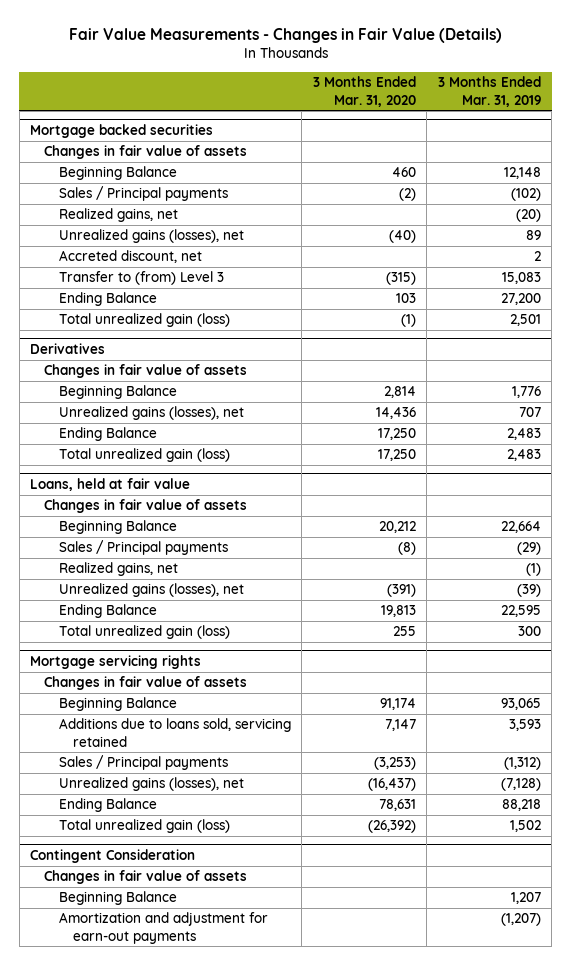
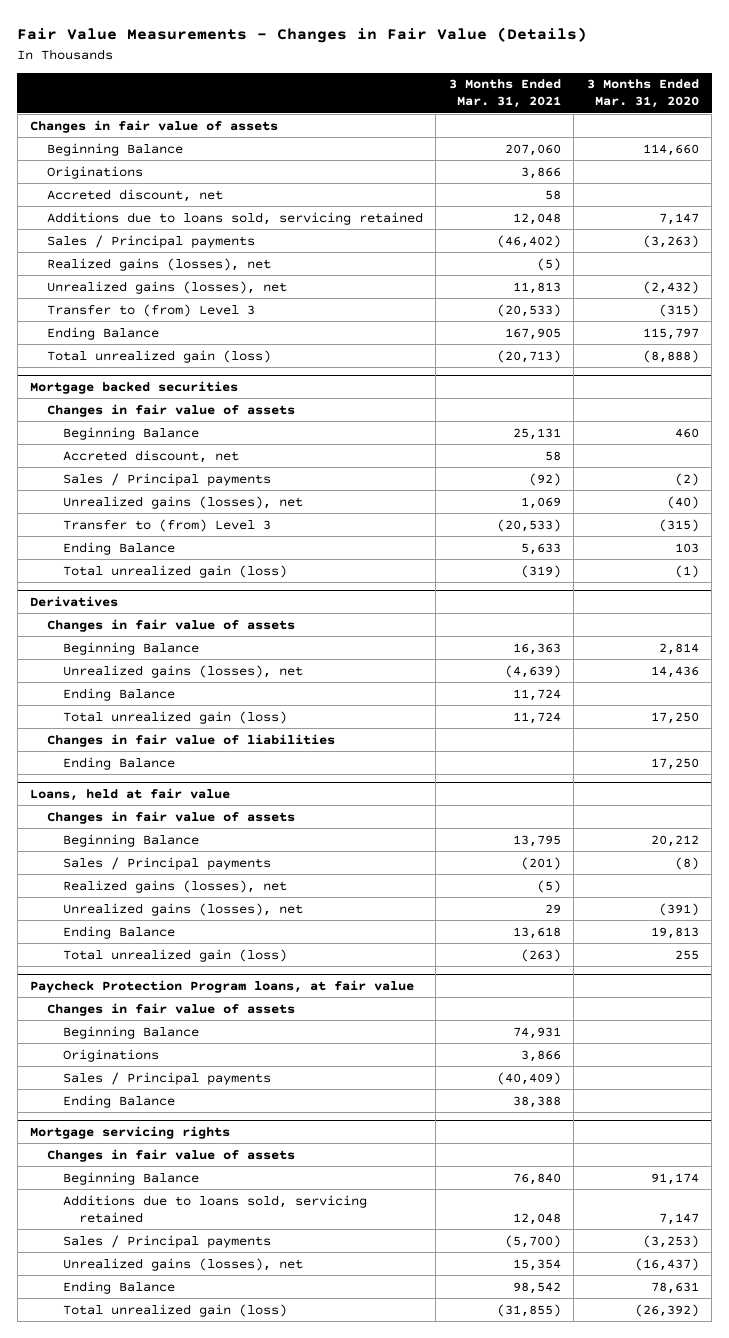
[437,76,541,107] 3 Months Ended Mar. 31, 2019 -> none
none -> [448,79,561,109] 3 Months Ended Mar. 31, 2021
none -> [30,119,279,133] Changes in fair value of assets
none -> [46,142,183,156] Beginning Balance
none -> [46,165,143,179] Originations
none -> [46,188,223,202] Accreted discount, net
none -> [46,211,423,225] Additions due to loans sold, servicing retained
none -> [46,234,255,248] Sales / Principal payments
none -> [46,257,271,271] Realized gains (losses), net
none -> [46,280,287,294] Unrealized gains (losses), net
none -> [46,303,255,317] Transfer to (from) Level 3
none -> [46,326,159,340] Ending Balance
none -> [46,349,271,363] Total unrealized gain (loss)
[58,250,202,264] Accreted discount, net -> [62,449,239,463] Accreted discount, net
[58,208,178,223] Realized gains, net -> none
none -> [62,687,175,701] Ending Balance
none -> [46,733,335,747] Changes in fair value of liabilities
[58,427,157,442] Ending Balance -> [62,756,175,770] Ending Balance
[58,562,178,577] Realized gains, net -> [62,879,287,893] Realized gains (losses), net
none -> [30,980,415,994] Paycheck Protection Program loans, at fair value
none -> [46,1002,295,1016] Changes in fair value of assets
none -> [62,1025,199,1039] Beginning Balance
none -> [62,1048,159,1062] Originations
none -> [62,1071,271,1085] Sales / Principal payments
none -> [62,1094,175,1108] Ending Balance
[30,848,196,863] Contingent Consideration -> none
[44,870,248,885] Changes in fair value of assets -> none
[58,891,177,906] Beginning Balance -> none
[58,912,268,944] Amortization and adjustment for earn-out payments -> none

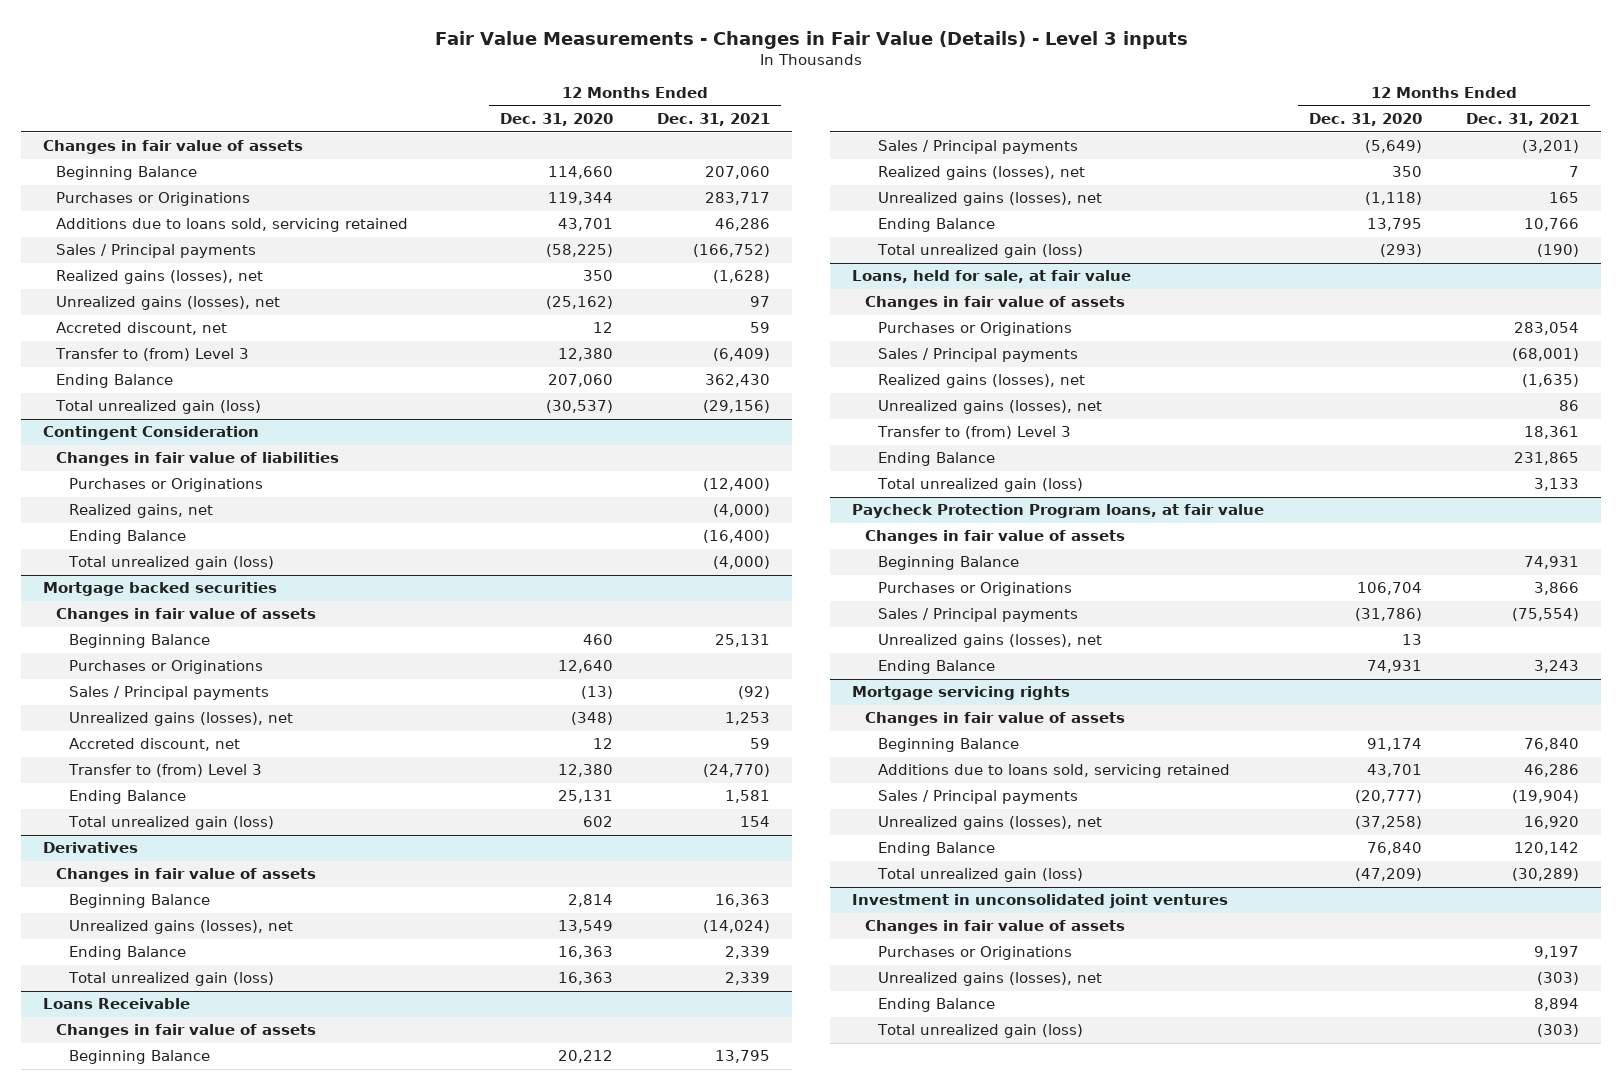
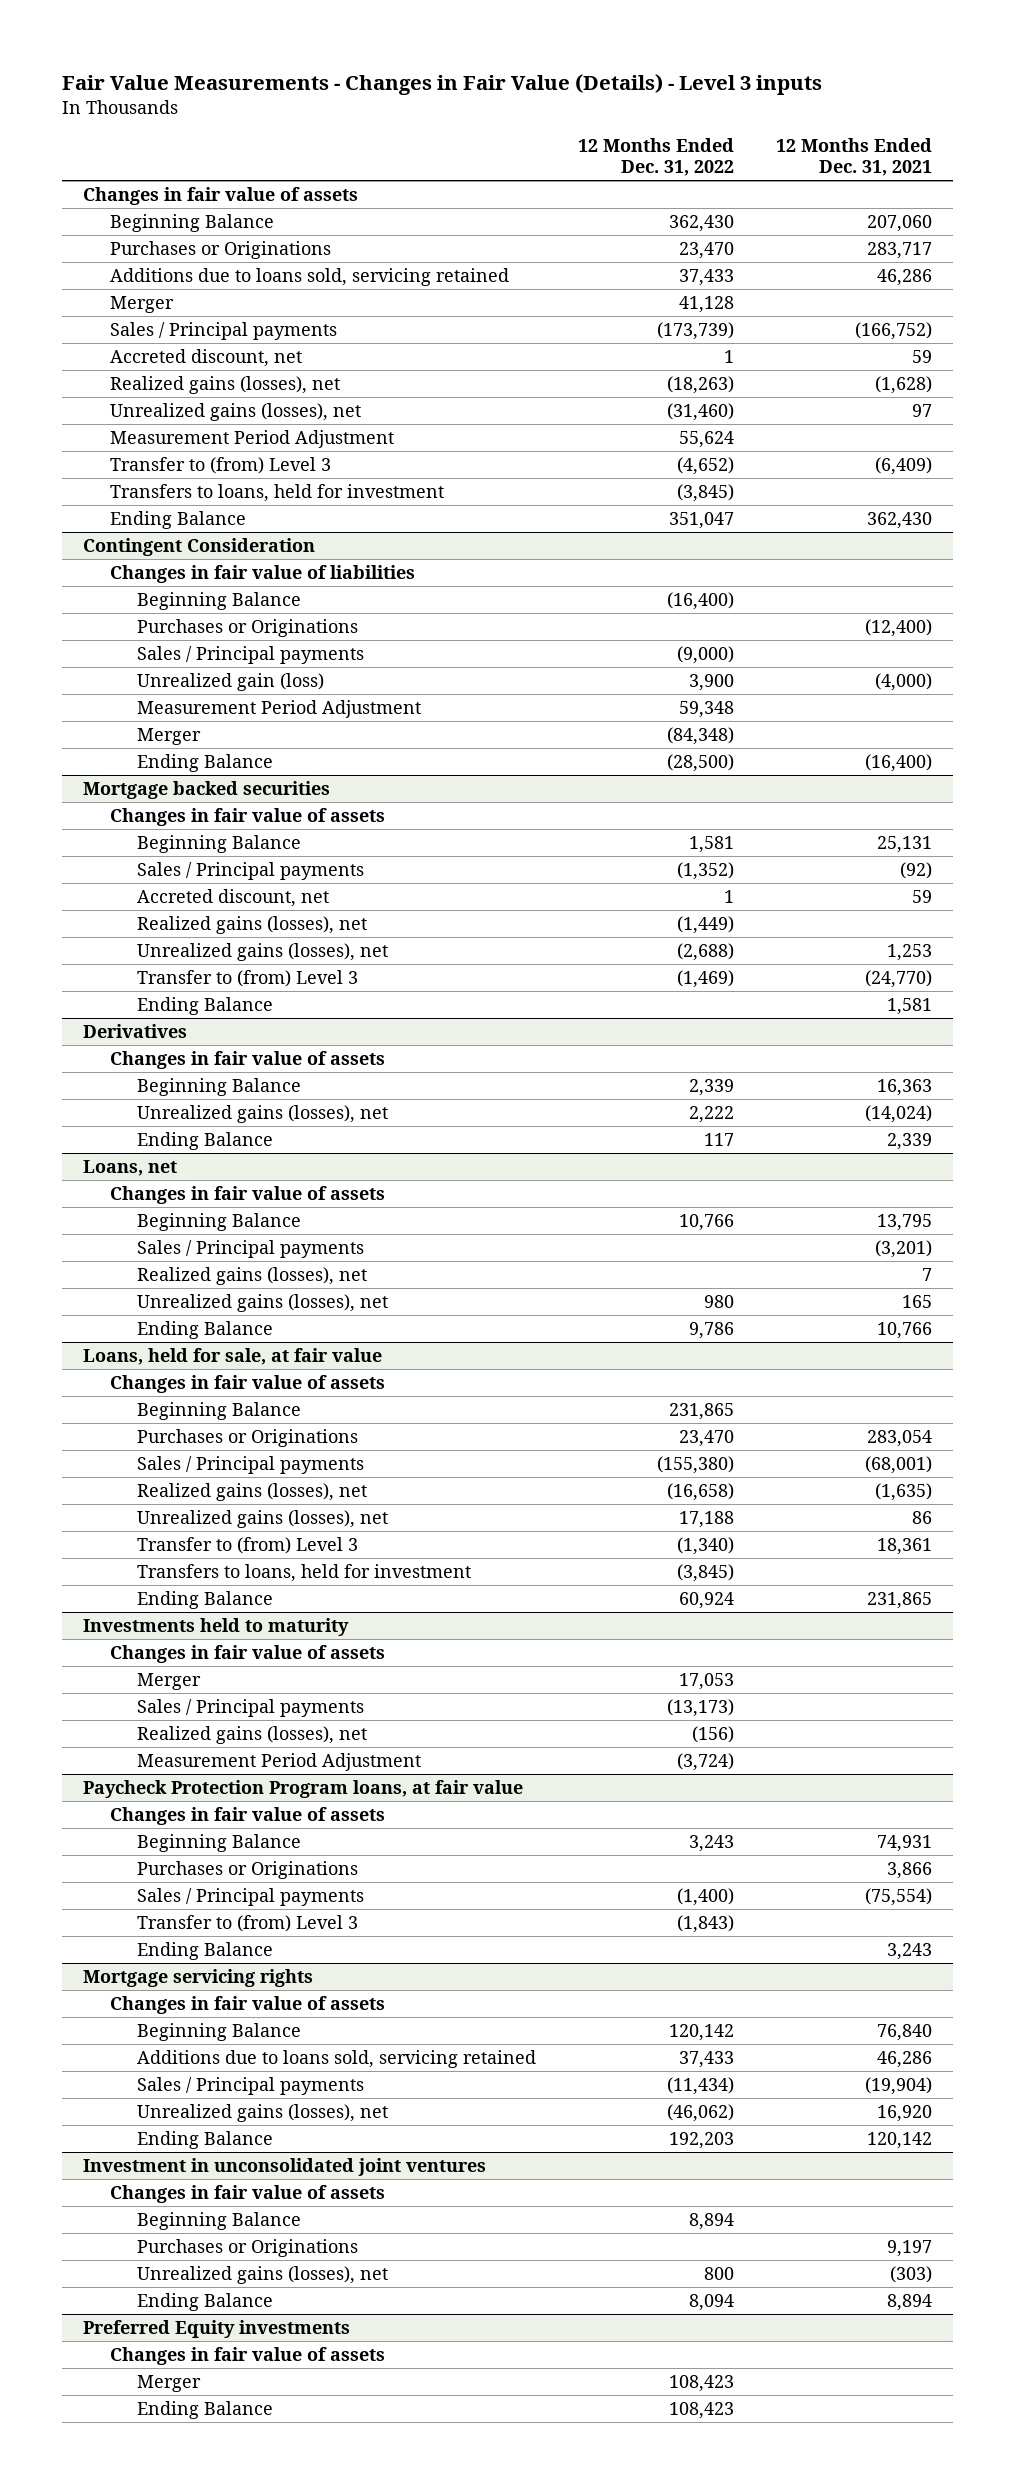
[499,113,613,127] Dec. 31, 2020 -> none
none -> [578,138,735,177] 12 Months Ended Dec. 31, 2022
none -> [109,296,174,314] Merger
[56,322,228,336] Accreted discount, net -> [109,349,302,368] Accreted discount, net
none -> [109,430,394,449] Measurement Period Adjustment
none -> [109,484,444,503] Transfers to loans, held for investment
[55,400,262,415] Total unrealized gain (loss) -> none
none -> [137,592,302,611] Beginning Balance
[68,504,213,519] Realized gains, net -> none
none -> [137,646,365,665] Sales / Principal payments
none -> [137,673,325,692] Unrealized gain (loss)
none -> [137,700,422,719] Measurement Period Adjustment
none -> [137,728,202,746] Merger
[67,556,274,571] Total unrealized gain (loss) -> none
[68,660,263,675] Purchases or Originations -> none
none -> [137,916,368,935] Realized gains (losses), net
[68,712,293,727] Unrealized gains (losses), net -> [137,943,389,962] Unrealized gains (losses), net
[67,816,274,831] Total unrealized gain (loss) -> none
[67,972,274,987] Total unrealized gain (loss) -> none
[43,998,191,1010] Loans Receivable -> [82,1160,177,1177] Loans, net
[876,244,1083,259] Total unrealized gain (loss) -> none
none -> [137,1402,302,1421] Beginning Balance
none -> [137,1564,472,1583] Transfers to loans, held for investment
[876,478,1083,493] Total unrealized gain (loss) -> none
none -> [82,1618,349,1637] Investments held to maturity
none -> [109,1645,385,1664] Changes in fair value of assets
none -> [137,1673,202,1691] Merger
none -> [137,1699,365,1718] Sales / Principal payments
none -> [137,1726,368,1745] Realized gains (losses), net
none -> [137,1753,422,1772] Measurement Period Adjustment
[877,634,1102,649] Unrealized gains (losses), net -> none
none -> [137,1915,359,1933] Transfer to (from) Level 3
[876,868,1083,883] Total unrealized gain (loss) -> none
none -> [137,2212,302,2231] Beginning Balance
[876,1024,1083,1039] Total unrealized gain (loss) -> none
none -> [82,2320,350,2339] Preferred Equity investments
none -> [109,2347,385,2366] Changes in fair value of assets
none -> [137,2375,202,2393] Merger
none -> [137,2401,274,2420] Ending Balance

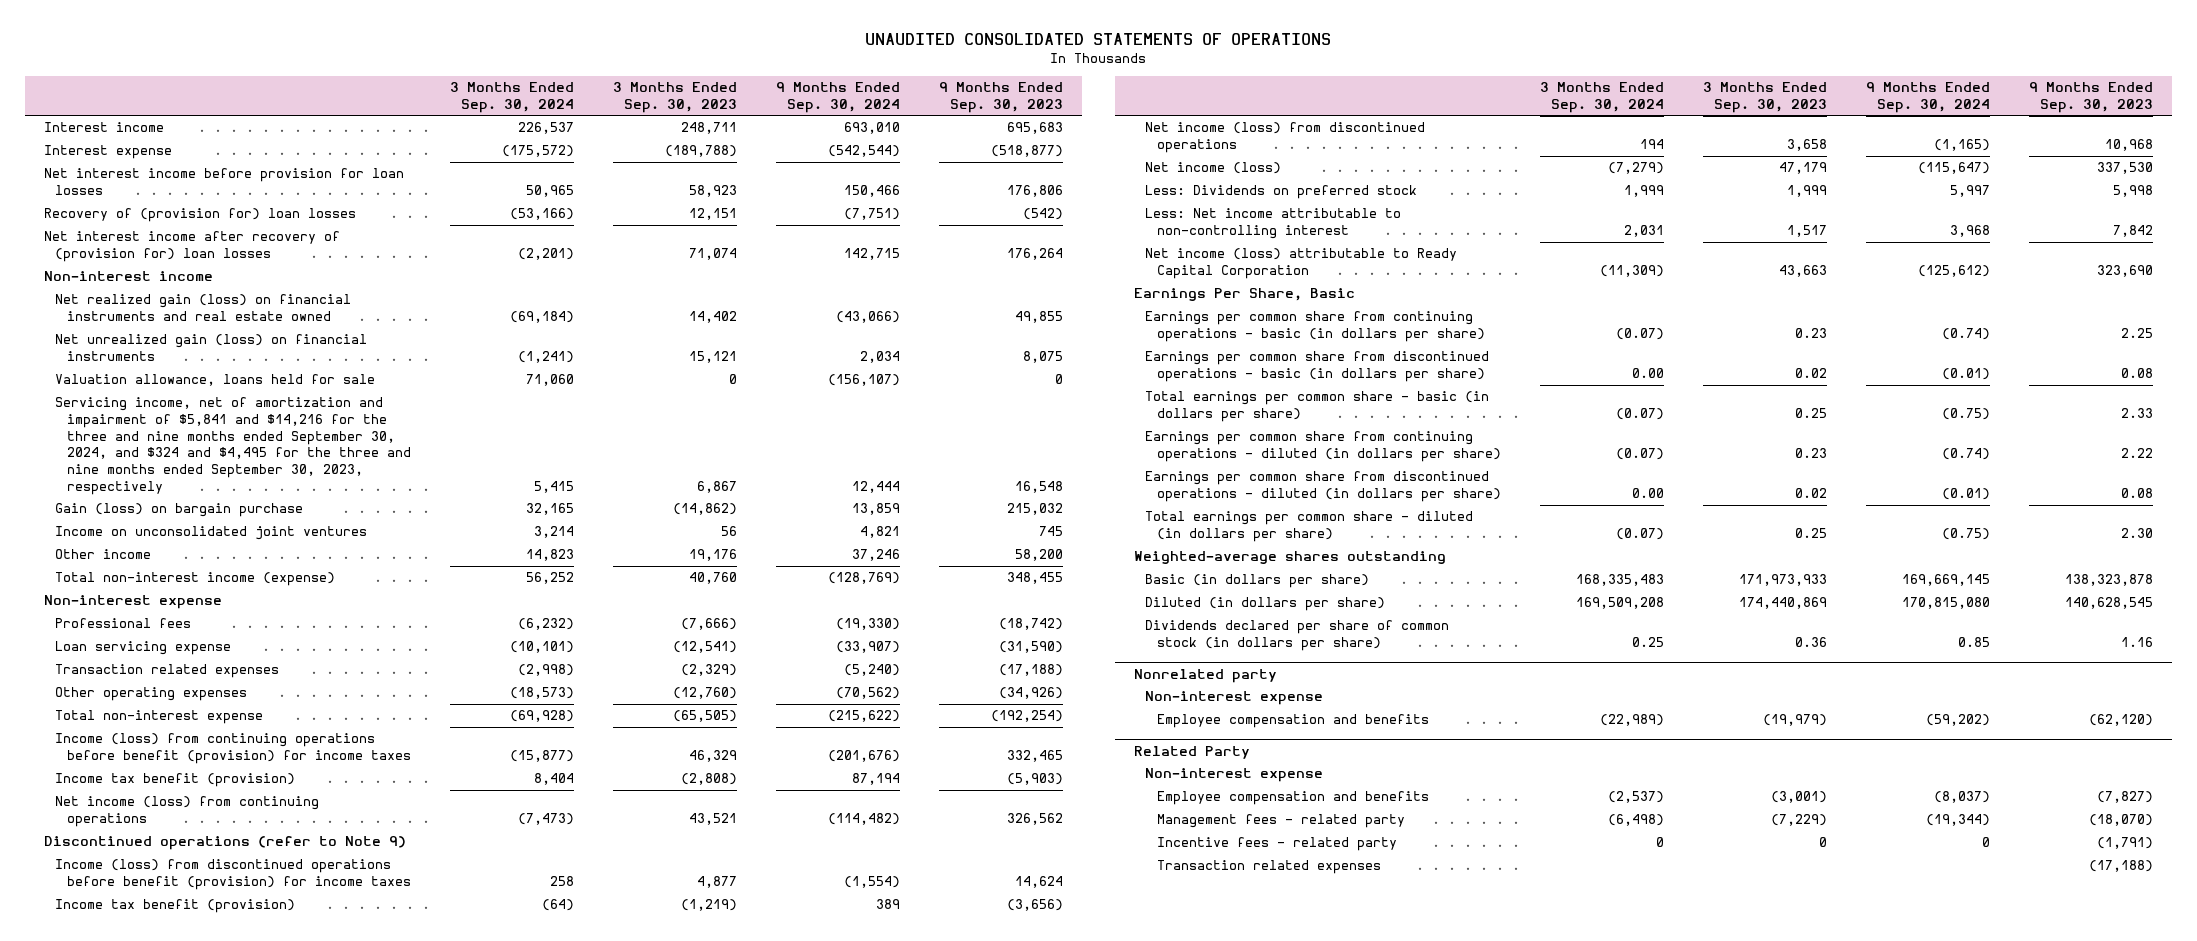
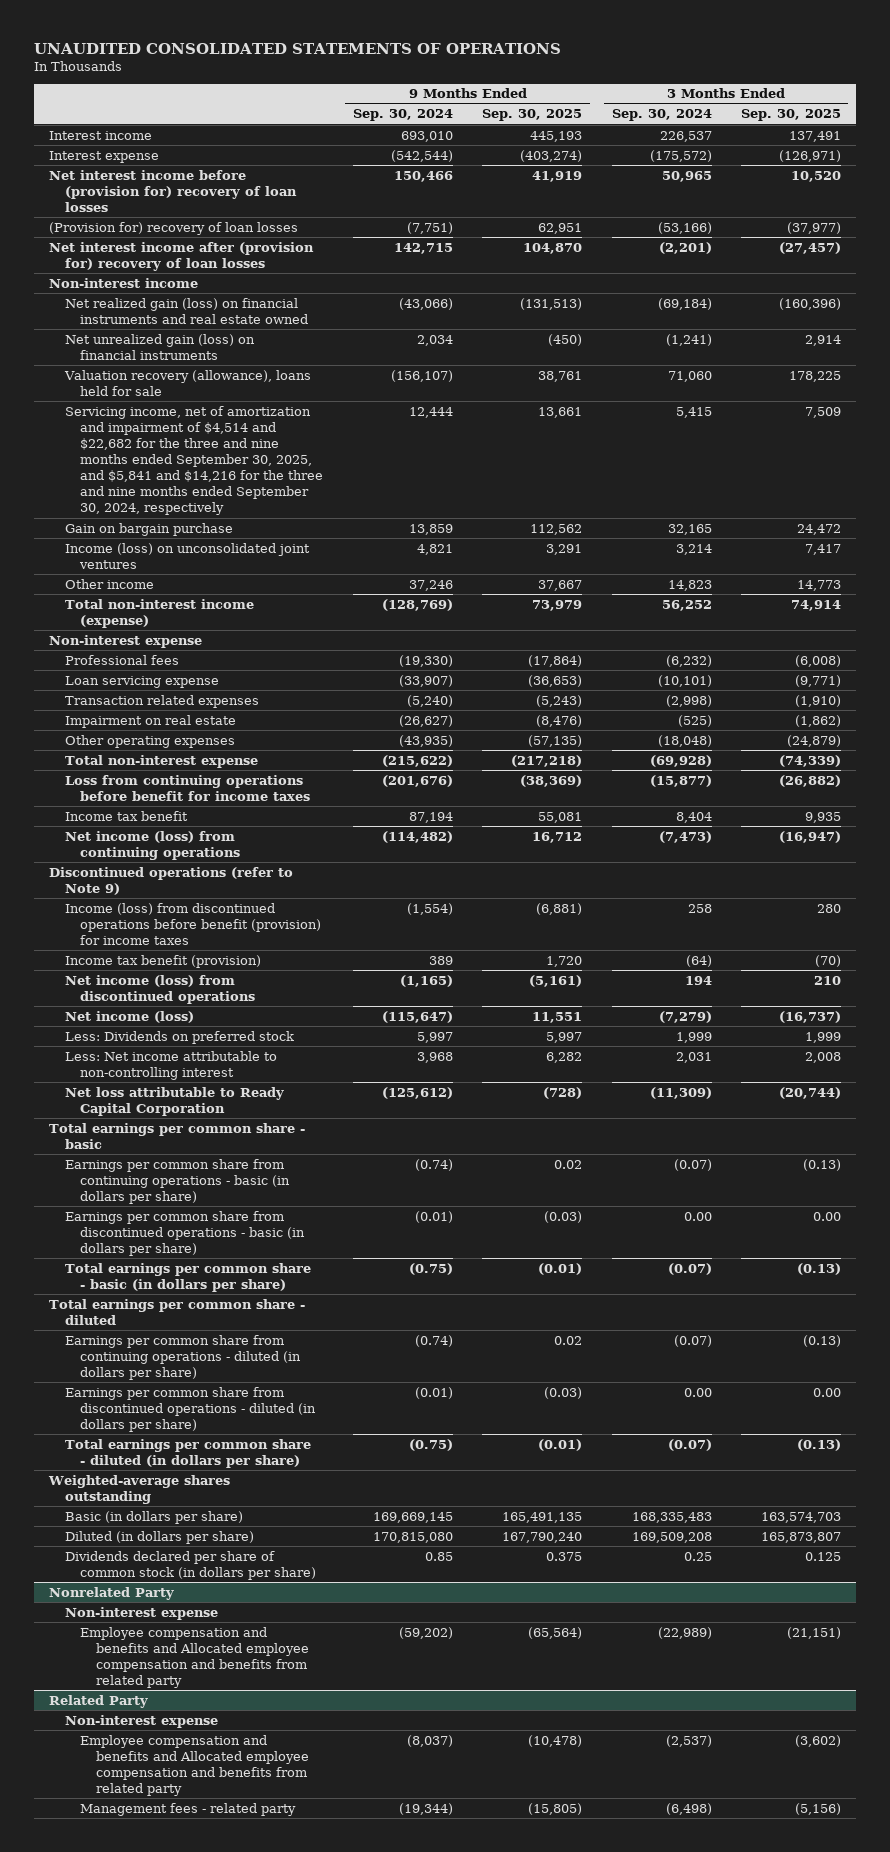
[612,82,737,113] 3 Months Ended Sep. 30, 2023 -> none
[938,82,1063,113] 9 Months Ended Sep. 30, 2023 -> none
none -> [482,109,583,122] Sep. 30, 2025
none -> [741,109,842,122] Sep. 30, 2025
[44,168,405,196] Net interest income before provision for loan losses -> [49,169,297,212] Net interest income before (provision for) recovery of loan losses
[44,208,357,223] Recovery of (provision for) loan losses -> [49,221,299,235] (Provision for) recovery of loan losses
[44,231,341,263] Net interest income after recovery of (provision for) loan losses -> [49,241,315,271] Net interest income after (provision for) recovery of loan losses
[55,374,376,387] Valuation allowance, loans held for sale -> [63,369,311,396] Valuation recovery (allowance), loans held for sale
[55,397,411,495] Servicing income, net of amortization and impairment of $5,841 and $14,216 for the three and nine months ended September 30, 2024, and $324 and $4,495 for the three and nine months ended September 30, 2023, respectively -> [64,405,324,516] Servicing income, net of amortization and impairment of $4,514 and $22,682 for the three and nine months ended September 30, 2025, and $5,841 and $14,216 for the three and nine months ended September 30, 2024, respectively
[55,503,304,518] Gain (loss) on bargain purchase -> [64,522,233,536] Gain on bargain purchase
[55,526,368,541] Income on unconsolidated joint ventures -> [64,542,310,569] Income (loss) on unconsolidated joint ventures
none -> [64,714,236,728] Impairment on real estate
[509,687,574,700] (18,573) -> [657,734,712,747] (18,048)
[835,687,900,700] (70,562) -> [398,734,453,747] (43,935)
[55,733,411,765] Income (loss) from continuing operations before benefit (provision) for income taxes -> [64,774,311,801] Loss from continuing operations before benefit for income taxes
[55,773,296,788] Income tax benefit (provision) -> [64,810,188,821] Income tax benefit
[1145,248,1458,280] Net income (loss) attributable to Ready Capital Corporation -> [64,1086,284,1116] Net loss attributable to Ready Capital Corporation
[1134,288,1356,302] Earnings Per Share, Basic -> [49,1122,306,1149] Total earnings per common share - basic
none -> [49,1298,306,1325] Total earnings per common share - diluted
[1134,668,1278,683] Nonrelated party -> [49,1586,175,1600] Nonrelated Party
[1156,714,1429,729] Employee compensation and benefits -> [80,1626,309,1689] Employee compensation and benefits and Allocated employee compensation and benefits from related party
[1156,791,1429,806] Employee compensation and benefits -> [80,1734,309,1797] Employee compensation and benefits and Allocated employee compensation and benefits from related party
[1156,837,1397,852] Incentive fees - related party -> none
[1156,860,1381,875] Transaction related expenses -> none

